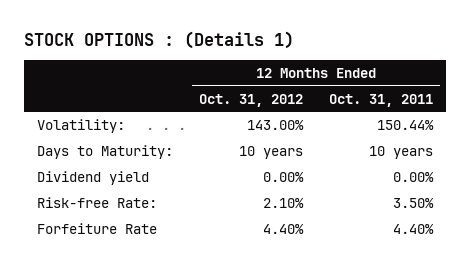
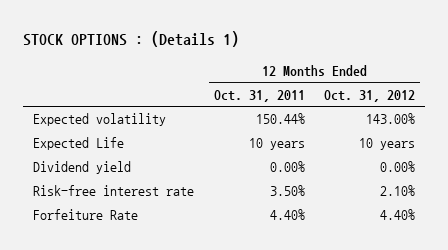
[36,119,125,134] Volatility: -> [33,113,167,127] Expected volatility
[36,145,173,160] Days to Maturity: -> [33,137,125,151] Expected Life
[36,197,157,209] Risk-free Rate: -> [33,185,195,197] Risk-free interest rate

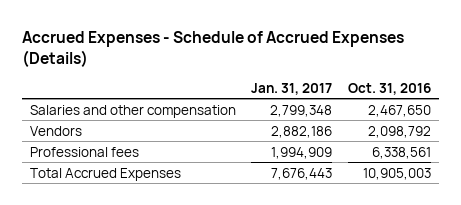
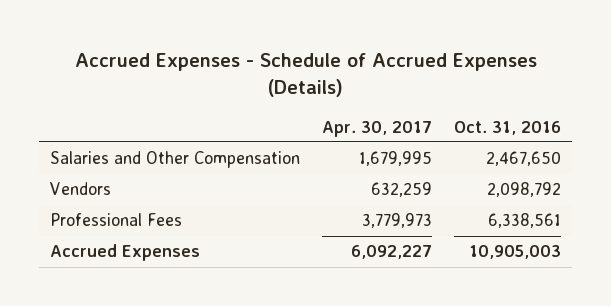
[251,82,333,95] Jan. 31, 2017 -> none
none -> [322,120,433,137] Apr. 30, 2017
[29,104,236,118] Salaries and other compensation -> [50,151,301,169] Salaries and Other Compensation
[29,146,139,157] Professional fees -> [50,213,183,227] Professional Fees
[29,167,181,181] Total Accrued Expenses -> [50,244,201,262] Accrued Expenses

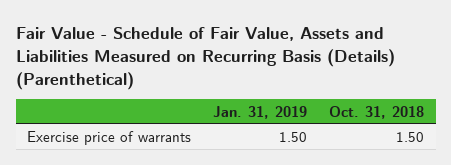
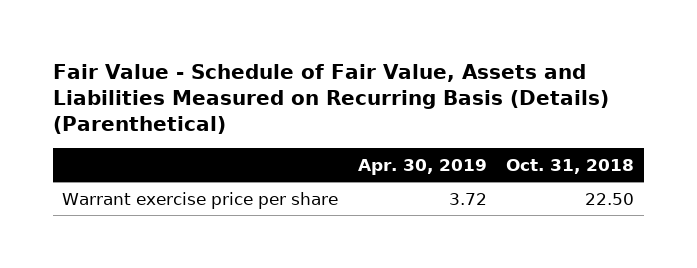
[213,105,308,119] Jan. 31, 2019 -> none
none -> [357,158,487,175] Apr. 30, 2019
[26,131,191,146] Exercise price of warrants -> [62,191,339,209] Warrant exercise price per share
[396,132,425,143] 1.50 -> [585,192,635,205] 22.50

